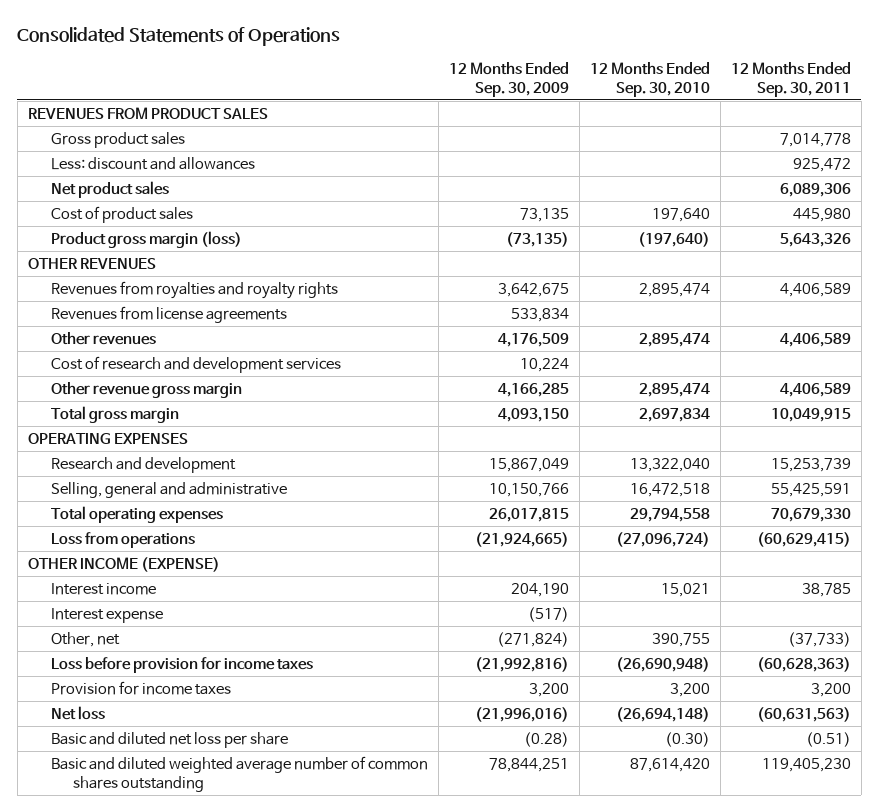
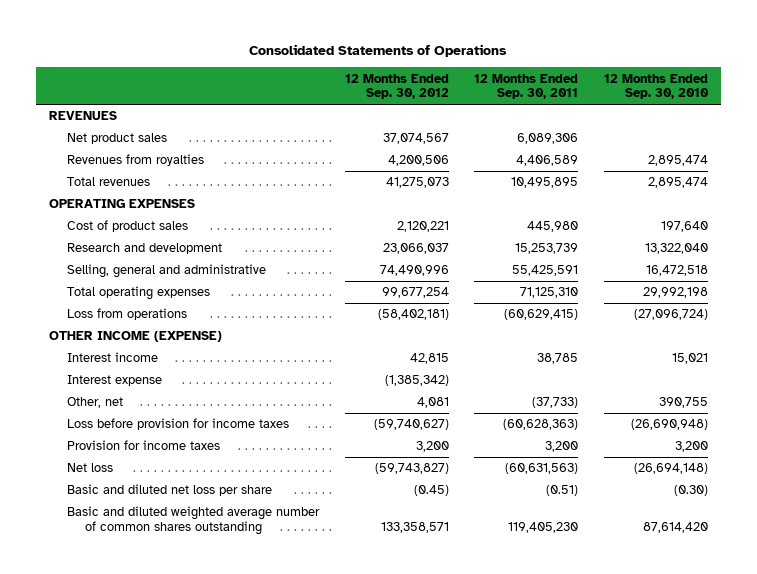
[448,61,569,97] 12 Months Ended Sep. 30, 2009 -> none
none -> [344,73,449,100] 12 Months Ended Sep. 30, 2012
[27,106,268,119] REVENUES FROM PRODUCT SALES -> none
[50,131,185,148] Gross product sales -> none
[50,156,255,170] Less: discount and allowances -> none
none -> [48,111,117,121] REVENUES
[50,230,242,248] Product gross margin (loss) -> none
[27,257,156,269] OTHER REVENUES -> none
[50,305,287,323] Revenues from license agreements -> none
[50,331,156,345] Other revenues -> none
[50,355,341,373] Cost of research and development services -> none
[50,381,242,398] Other revenue gross margin -> none
[50,405,179,423] Total gross margin -> none
[50,280,338,299] Revenues from royalties and royalty rights -> [66,154,204,167] Revenues from royalties
none -> [66,177,150,187] Total revenues
[50,205,193,223] Cost of product sales -> [66,220,188,233] Cost of product sales
[629,507,710,522] 29,794,558 -> [643,287,709,299] 29,992,198
[770,507,851,522] 70,679,330 -> [520,287,579,299] 71,125,310

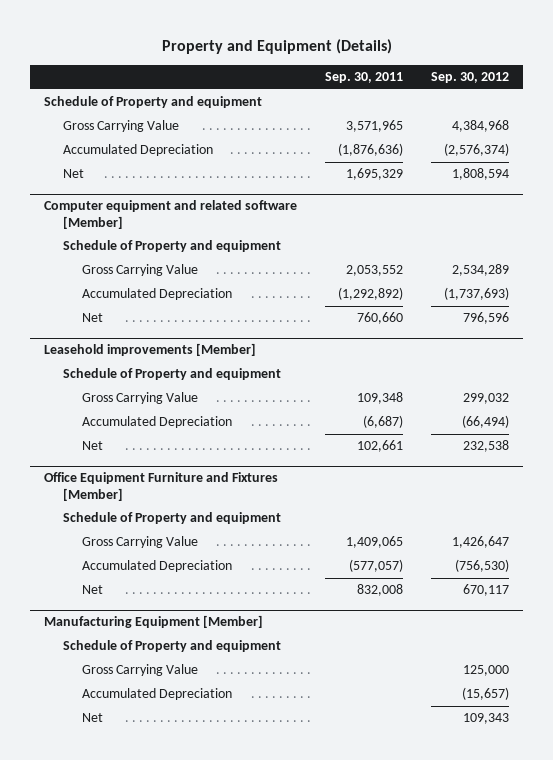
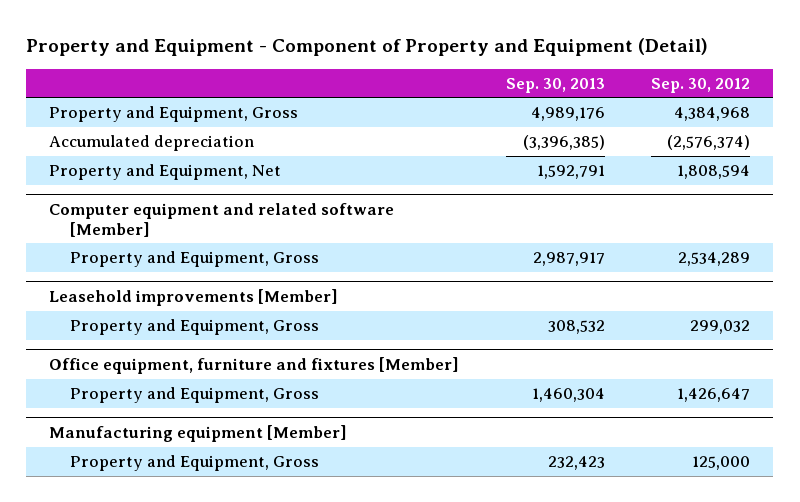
[161,38,392,54] Property and Equipment (Details) -> [26,37,709,56] Property and Equipment - Component of Property and Equipment (Detail)
[325,72,404,84] Sep. 30, 2011 -> none
none -> [505,77,605,93] Sep. 30, 2013
[43,96,262,109] Schedule of Property and equipment -> none
[62,120,179,133] Gross Carrying Value -> [49,106,299,123] Property and Equipment, Gross
[62,144,213,157] Accumulated Depreciation -> [49,135,255,152] Accumulated depreciation
[62,169,84,179] Net -> [49,164,282,181] Property and Equipment, Net
[62,240,281,253] Schedule of Property and equipment -> none
[81,288,232,301] Accumulated Depreciation -> none
[81,313,103,323] Net -> none
[81,264,198,277] Gross Carrying Value -> [69,251,319,268] Property and Equipment, Gross
[62,368,281,381] Schedule of Property and equipment -> none
[81,416,232,429] Accumulated Depreciation -> none
[81,441,103,451] Net -> none
[62,512,281,525] Schedule of Property and equipment -> none
[81,560,232,573] Accumulated Depreciation -> none
[81,585,103,595] Net -> none
[62,640,281,653] Schedule of Property and equipment -> none
[81,688,232,701] Accumulated Depreciation -> none
[81,713,103,723] Net -> none
[81,392,198,405] Gross Carrying Value -> [69,319,319,336] Property and Equipment, Gross
[43,472,278,501] Office Equipment Furniture and Fixtures [Member] -> [49,356,460,374] Office equipment, furniture and fixtures [Member]
[81,536,198,549] Gross Carrying Value -> [69,387,319,404] Property and Equipment, Gross
[43,615,263,629] Manufacturing Equipment [Member] -> [49,424,348,442] Manufacturing equipment [Member]
[81,664,198,677] Gross Carrying Value -> [69,455,319,472] Property and Equipment, Gross

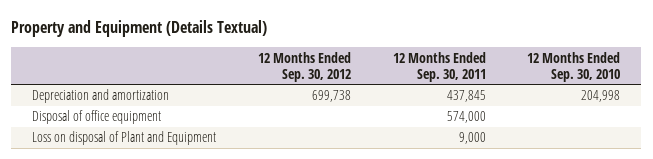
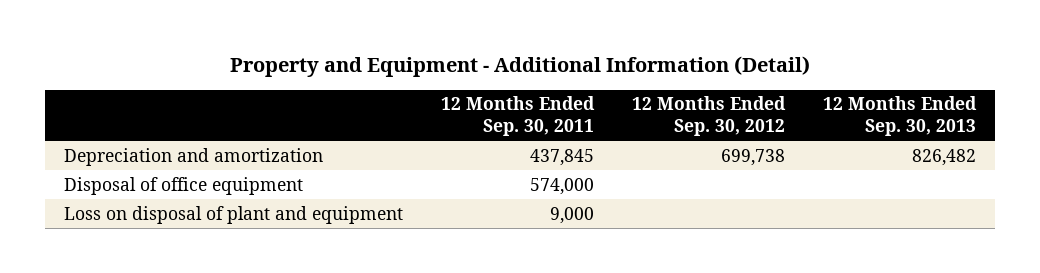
[11,20,268,38] Property and Equipment (Details Textual) -> [230,56,811,78] Property and Equipment - Additional Information (Detail)
[527,51,621,82] 12 Months Ended Sep. 30, 2010 -> none
none -> [823,96,978,137] 12 Months Ended Sep. 30, 2013
[32,131,217,146] Loss on disposal of Plant and Equipment -> [64,205,404,224] Loss on disposal of plant and equipment

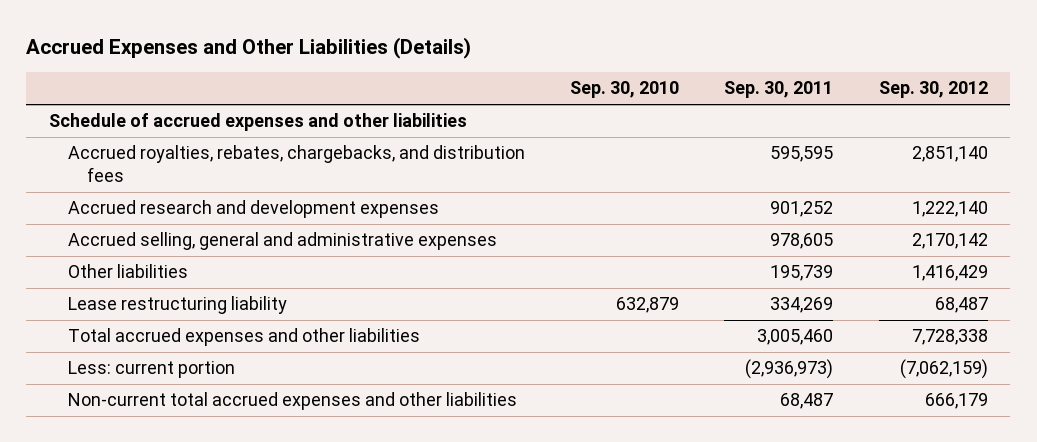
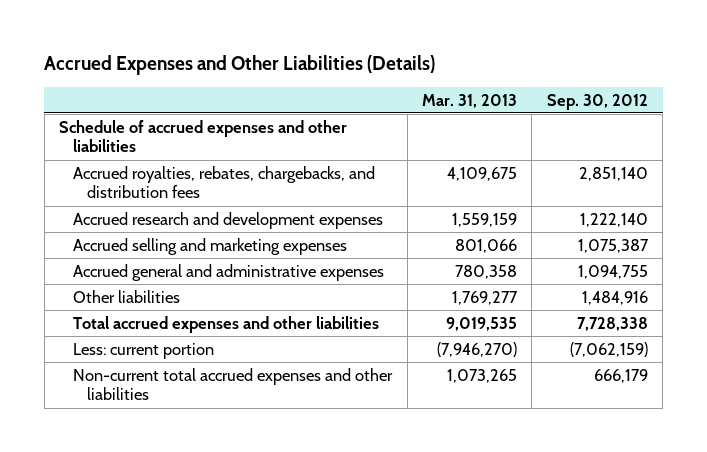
[570,81,680,99] Sep. 30, 2010 -> none
[724,81,834,99] Sep. 30, 2011 -> none
none -> [421,93,517,108] Mar. 31, 2013
[67,296,287,315] Lease restructuring liability -> none
none -> [73,237,348,255] Accrued selling and marketing expenses
[67,232,497,251] Accrued selling, general and administrative expenses -> [73,263,385,281] Accrued general and administrative expenses
[911,233,988,250] 2,170,142 -> [577,264,648,279] 1,094,755
[911,265,988,282] 1,416,429 -> [581,290,648,305] 1,484,916

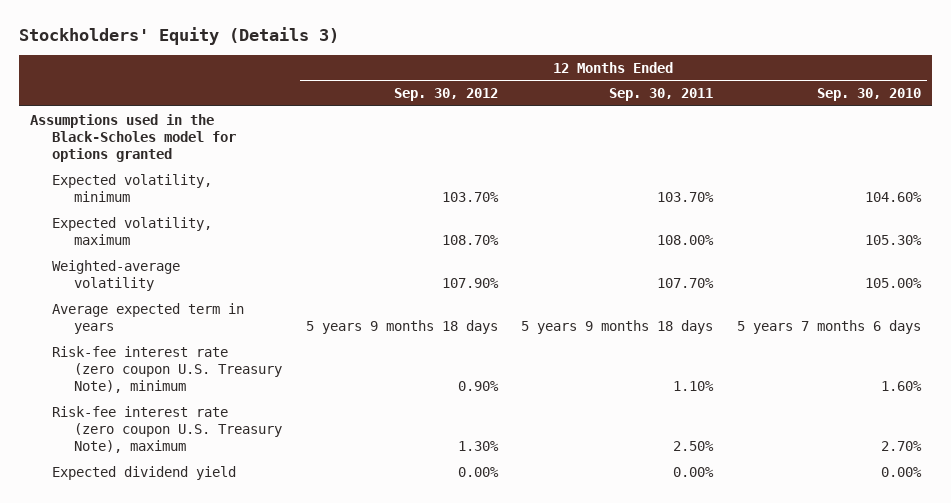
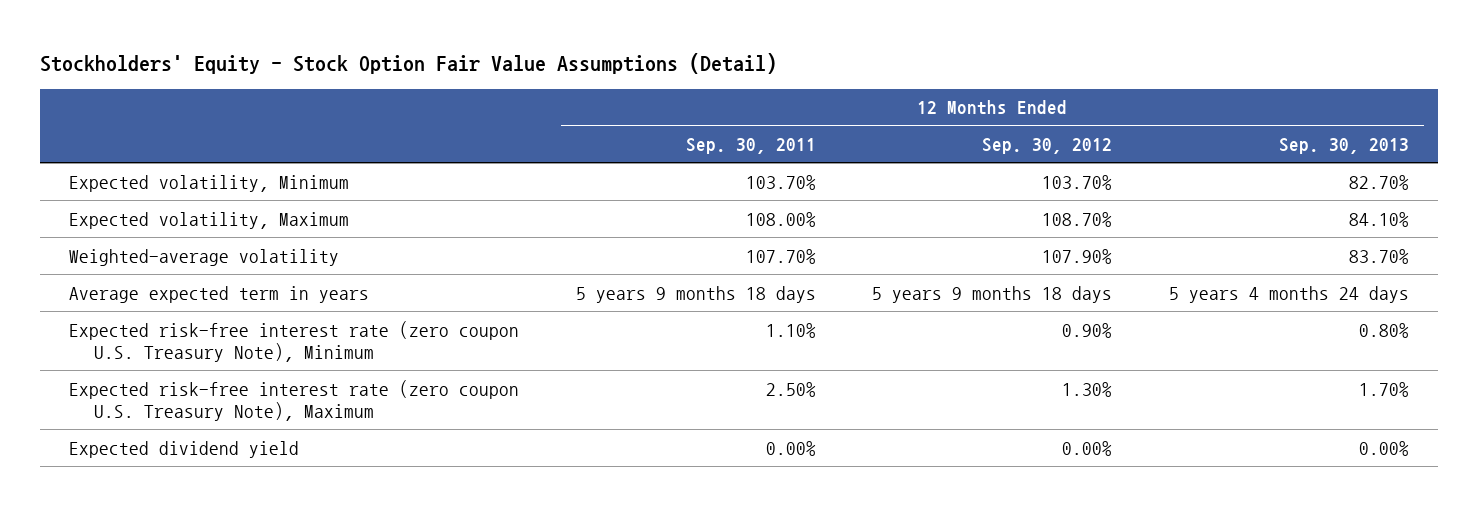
[18,26,339,45] Stockholders' Equity (Details 3) -> [40,52,778,74] Stockholders' Equity - Stock Option Fair Value Assumptions (Detail)
[816,88,921,102] Sep. 30, 2010 -> none
none -> [1279,138,1410,155] Sep. 30, 2013
[30,113,237,163] Assumptions used in the Black-Scholes model for options granted -> none
[52,173,213,203] Expected volatility, minimum -> [68,174,349,192] Expected volatility, Minimum
[52,216,213,246] Expected volatility, maximum -> [68,211,349,229] Expected volatility, Maximum
[52,345,283,394] Risk-fee interest rate (zero coupon U.S. Treasury Note), minimum -> [68,320,519,362] Expected risk-free interest rate (zero coupon U.S. Treasury Note), Minimum
[52,405,283,454] Risk-fee interest rate (zero coupon U.S. Treasury Note), maximum -> [68,379,519,421] Expected risk-free interest rate (zero coupon U.S. Treasury Note), Maximum

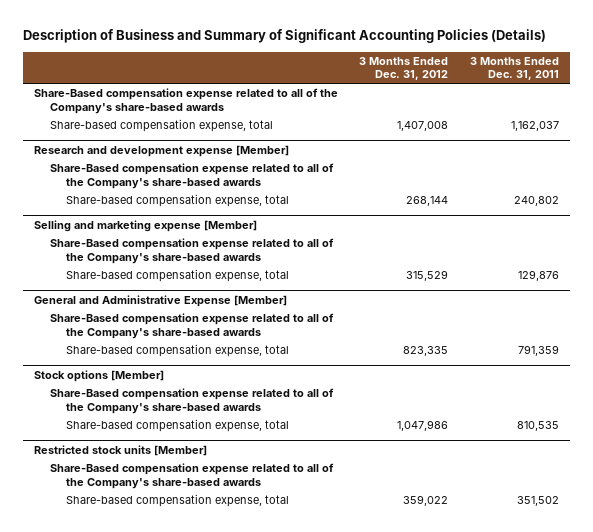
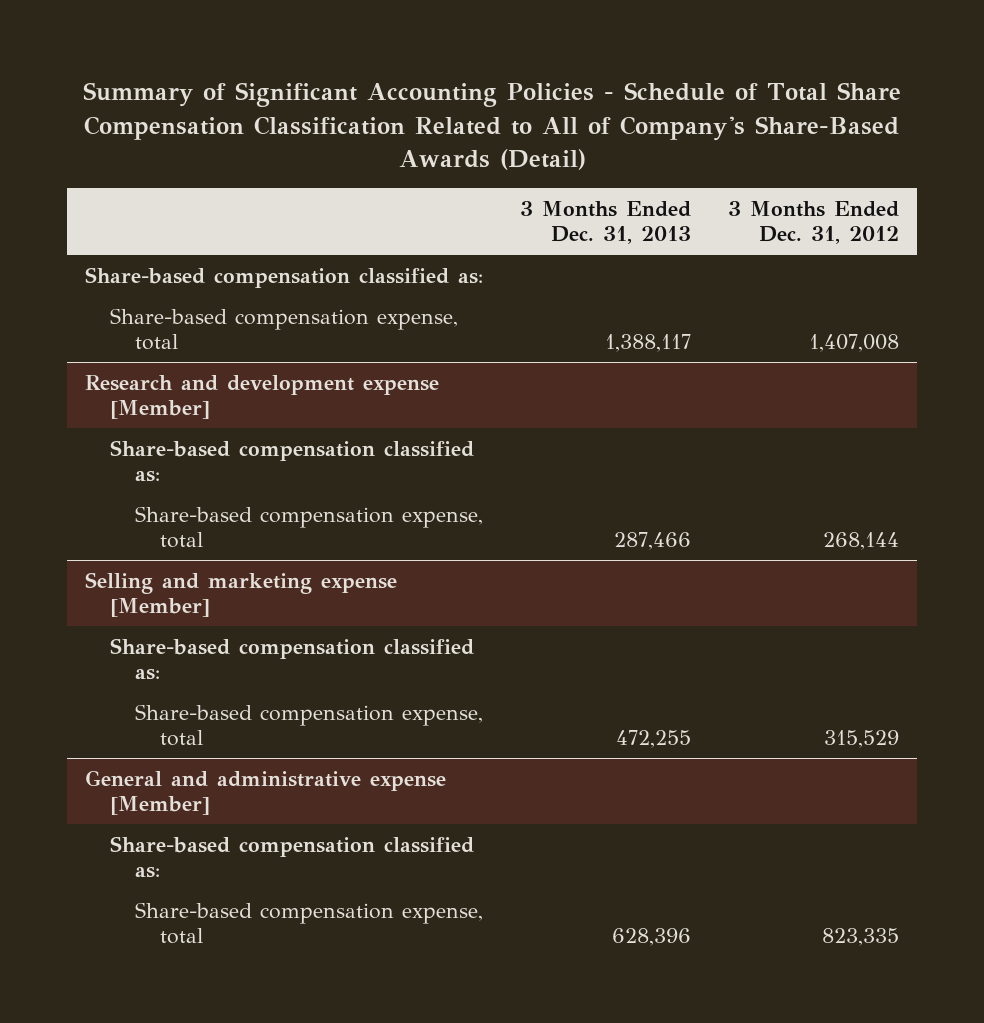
[22,29,546,44] Description of Business and Summary of Significant Accounting Policies (Details) -> [83,82,902,170] Summary of Significant Accounting Policies - Schedule of Total Share Compensation Classification Related to All of Company's Share-Based Awards (Detail)
[470,56,560,81] 3 Months Ended Dec. 31, 2011 -> none
none -> [520,201,692,245] 3 Months Ended Dec. 31, 2013
[33,88,338,114] Share-Based compensation expense related to all of the Company's share-based awards -> [85,266,484,288] Share-based compensation classified as:
[49,163,334,189] Share-Based compensation expense related to all of the Company's share-based awards -> [110,439,475,483] Share-based compensation classified as:
[49,238,334,264] Share-Based compensation expense related to all of the Company's share-based awards -> [110,637,475,681] Share-based compensation classified as:
[33,294,287,307] General and Administrative Expense [Member] -> [85,769,447,816] General and administrative expense [Member]
[49,313,334,339] Share-Based compensation expense related to all of the Company's share-based awards -> [110,835,475,879] Share-based compensation classified as:
[33,369,164,382] Stock options [Member] -> none
[49,388,334,414] Share-Based compensation expense related to all of the Company's share-based awards -> none
[65,419,289,433] Share-based compensation expense, total -> none
[33,444,207,456] Restricted stock units [Member] -> none
[49,463,334,489] Share-Based compensation expense related to all of the Company's share-based awards -> none
[65,494,289,508] Share-based compensation expense, total -> none

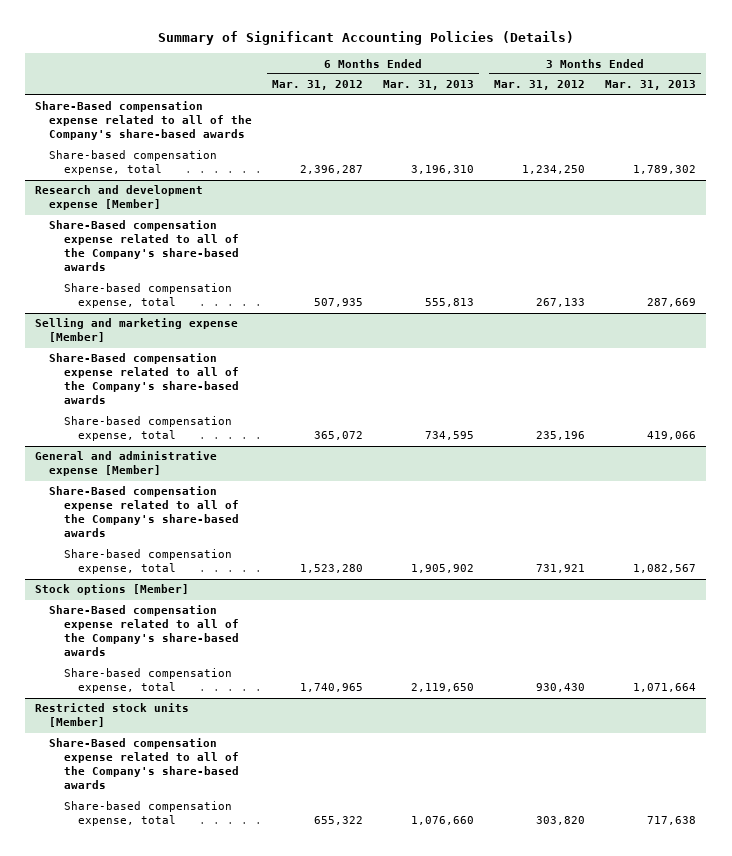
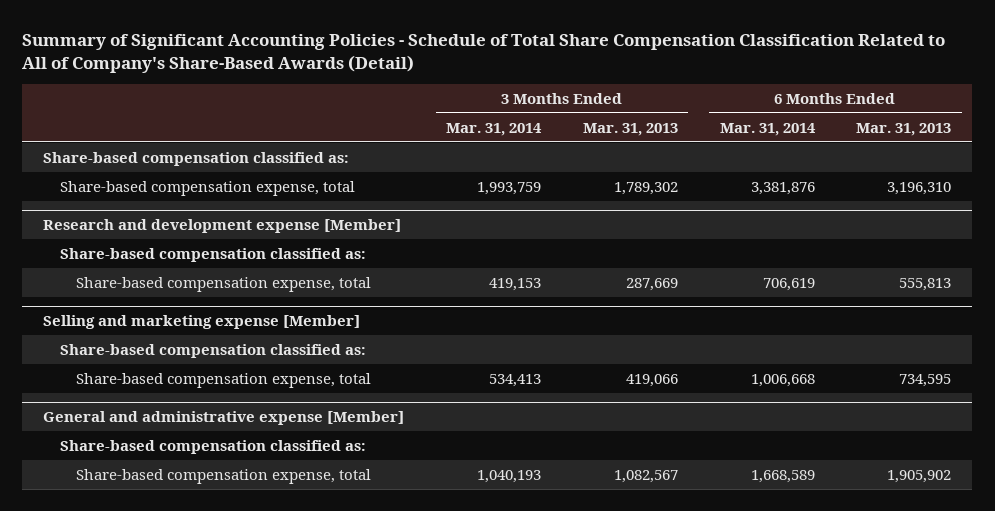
[157,31,574,46] Summary of Significant Accounting Policies (Details) -> [22,33,946,74] Summary of Significant Accounting Policies - Schedule of Total Share Compensation Classification Related to All of Company's Share-Based Awards (Detail)
[272,80,364,91] Mar. 31, 2012 -> none
[494,80,586,91] Mar. 31, 2012 -> none
none -> [446,122,543,136] Mar. 31, 2014
none -> [719,122,816,136] Mar. 31, 2014
[35,101,253,141] Share-Based compensation expense related to all of the Company's share-based awards -> [43,151,350,166] Share-based compensation classified as:
[49,220,239,272] Share-Based compensation expense related to all of the Company's share-based awards -> [59,247,366,262] Share-based compensation classified as:
[49,353,239,405] Share-Based compensation expense related to all of the Company's share-based awards -> [59,343,366,358] Share-based compensation classified as:
[49,486,239,538] Share-Based compensation expense related to all of the Company's share-based awards -> [59,439,366,454] Share-based compensation classified as:
[35,584,190,596] Stock options [Member] -> none
[49,605,239,657] Share-Based compensation expense related to all of the Company's share-based awards -> none
[63,668,232,694] Share-based compensation expense, total -> none
[35,703,190,728] Restricted stock units [Member] -> none
[49,738,239,790] Share-Based compensation expense related to all of the Company's share-based awards -> none
[63,801,232,827] Share-based compensation expense, total -> none

